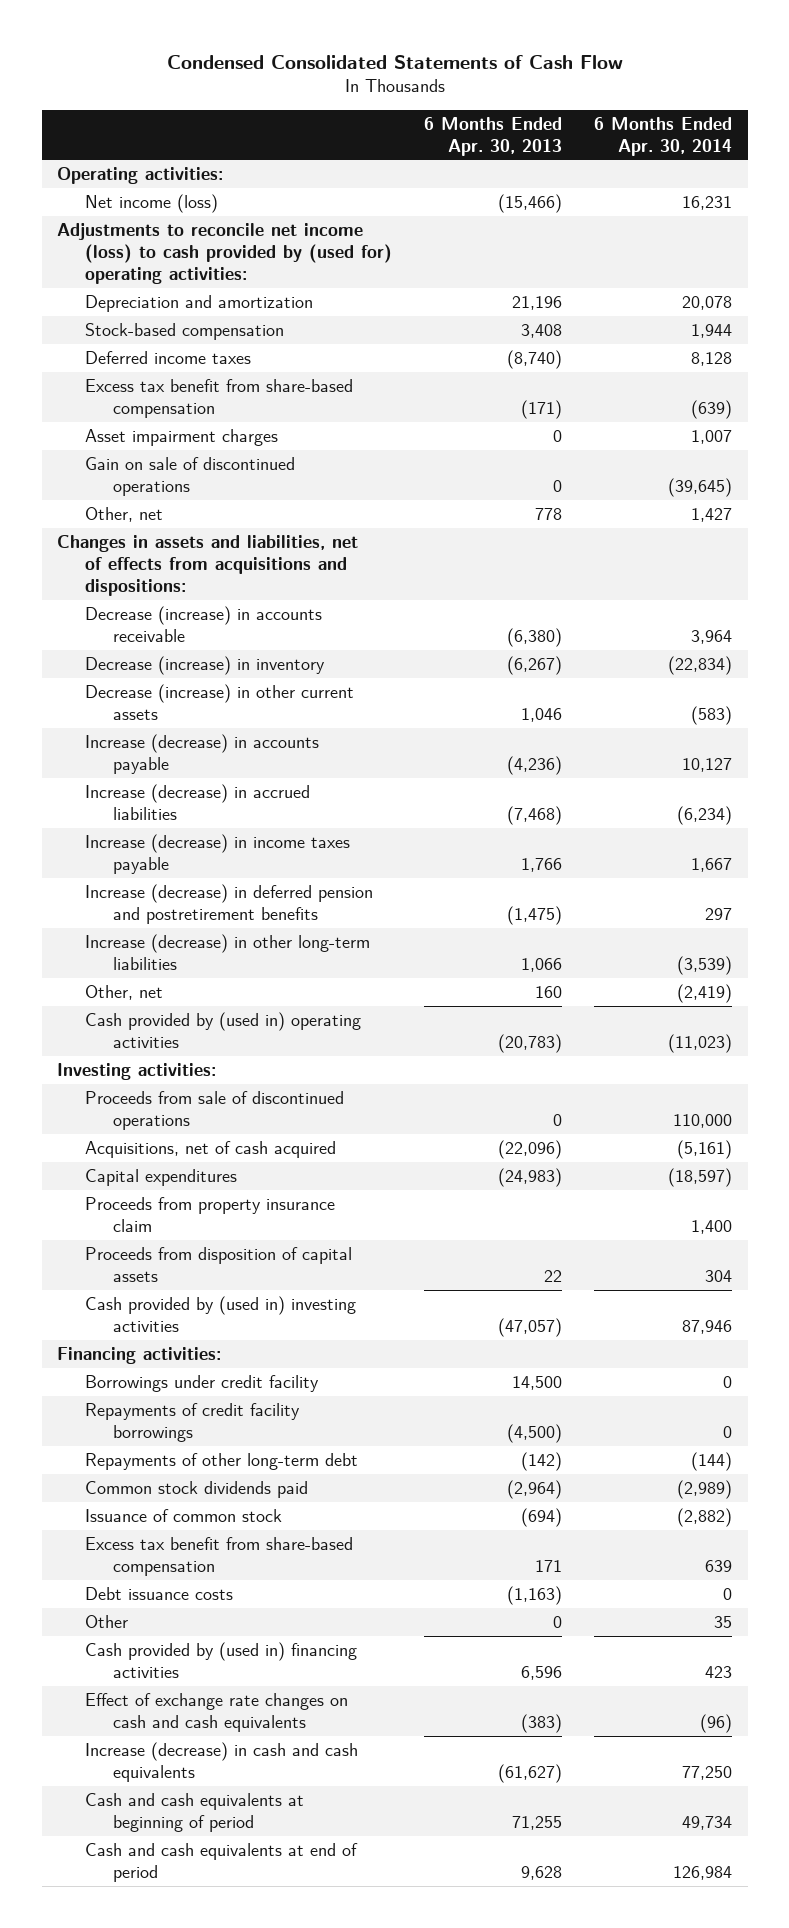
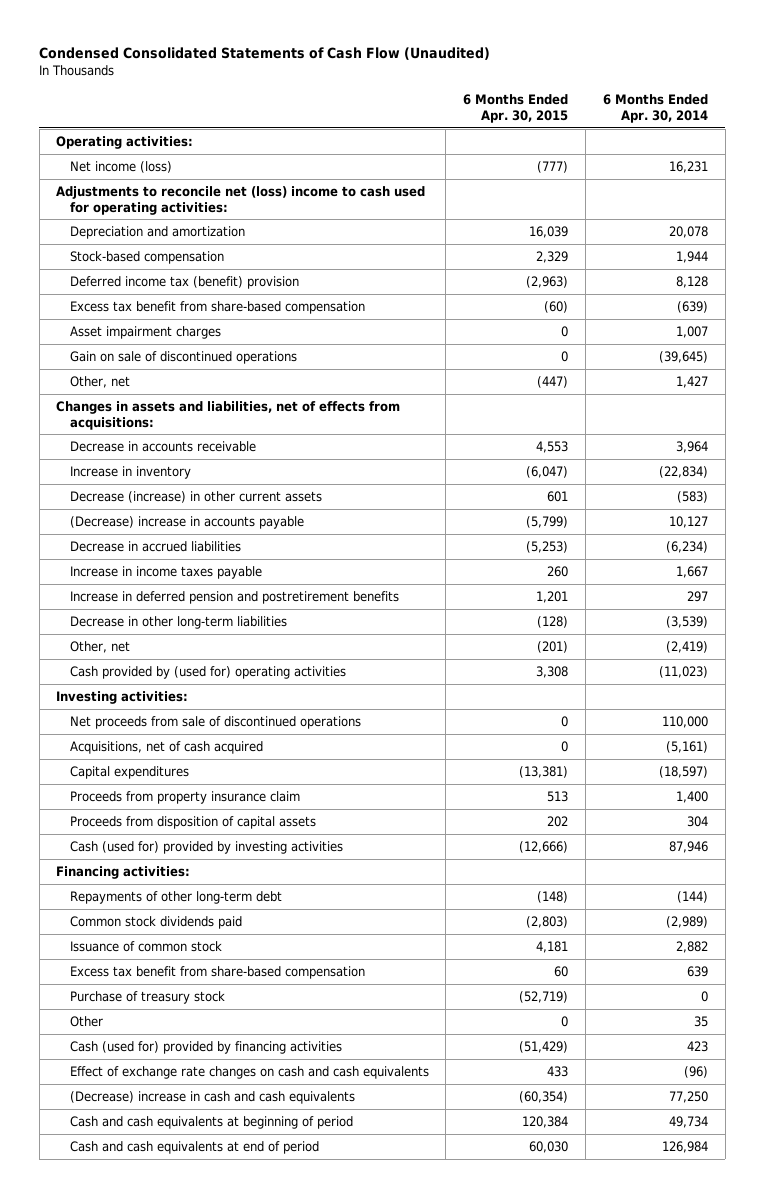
[166,54,623,69] Condensed Consolidated Statements of Cash Flow -> [39,47,491,61] Condensed Consolidated Statements of Cash Flow (Unaudited)
[424,116,563,156] 6 Months Ended Apr. 30, 2013 -> none
none -> [463,93,569,123] 6 Months Ended Apr. 30, 2015
[57,223,393,284] Adjustments to reconcile net income (loss) to cash provided by (used for) operating activities: -> [56,185,426,215] Adjustments to reconcile net (loss) income to cash used for operating activities:
[85,351,252,365] Deferred income taxes -> [69,275,299,289] Deferred income tax (benefit) provision
[57,535,359,596] Changes in assets and liabilities, net of effects from acquisitions and dispositions: -> [56,400,401,430] Changes in assets and liabilities, net of effects from acquisitions:
[85,606,323,642] Decrease (increase) in accounts receivable -> [69,440,256,452] Decrease in accounts receivable
[85,656,326,676] Decrease (increase) in inventory -> [69,465,191,479] Increase in inventory
[85,734,320,774] Increase (decrease) in accounts payable -> [69,515,304,529] (Decrease) increase in accounts payable
[85,784,311,820] Increase (decrease) in accrued liabilities -> [69,540,241,552] Decrease in accrued liabilities
[85,834,351,874] Increase (decrease) in income taxes payable -> [69,565,262,579] Increase in income taxes payable
[85,884,374,924] Increase (decrease) in deferred pension and postretirement benefits -> [69,590,399,604] Increase in deferred pension and postretirement benefits
[85,934,371,970] Increase (decrease) in other long-term liabilities -> [69,615,287,629] Decrease in other long-term liabilities
[85,1012,362,1048] Cash provided by (used in) operating activities -> [69,665,346,679] Cash provided by (used for) operating activities
[85,1091,345,1130] Proceeds from sale of discontinued operations -> [69,715,361,729] Net proceeds from sale of discontinued operations
[85,1296,357,1332] Cash provided by (used in) investing activities -> [69,840,343,854] Cash (used for) provided by investing activities
[85,1375,320,1393] Borrowings under credit facility -> none
[85,1403,301,1442] Repayments of credit facility borrowings -> none
[676,1508,732,1528] (2,882) -> [675,940,708,953] 2,882
[85,1587,234,1601] Debt issuance costs -> none
none -> [69,990,225,1004] Purchase of treasury stock
[85,1642,358,1678] Cash provided by (used in) financing activities -> [69,1040,342,1054] Cash (used for) provided by financing activities
[85,1742,359,1782] Increase (decrease) in cash and cash equivalents -> [69,1090,355,1104] (Decrease) increase in cash and cash equivalents

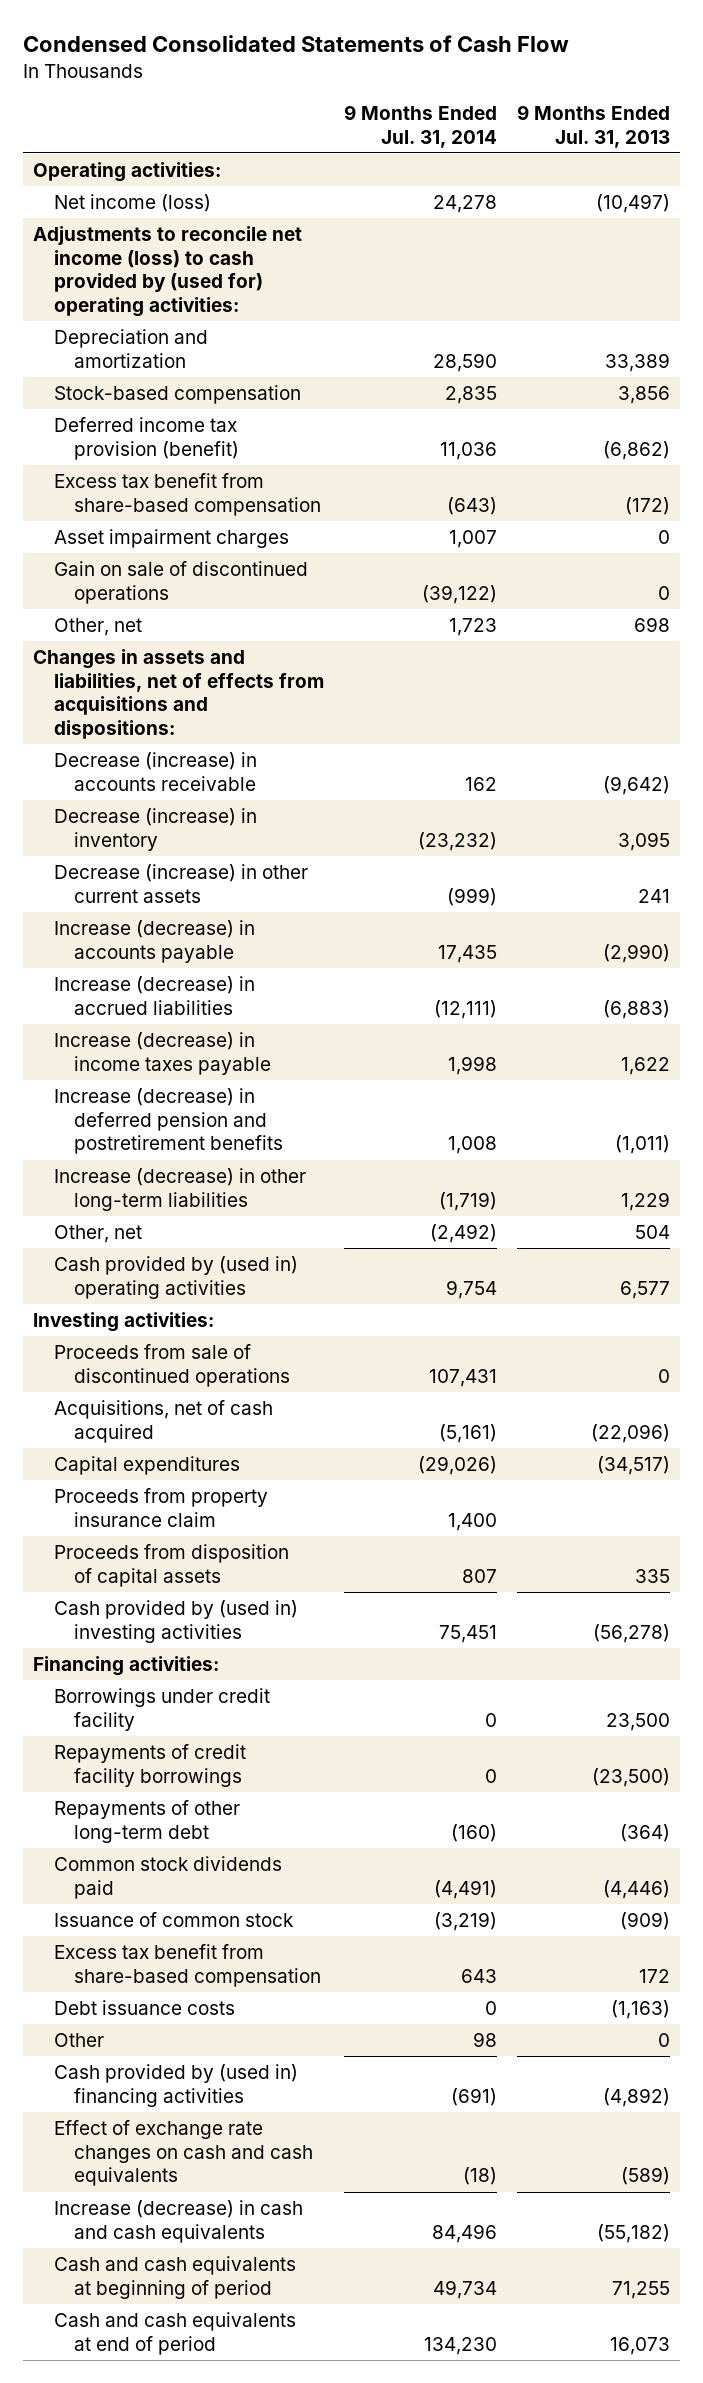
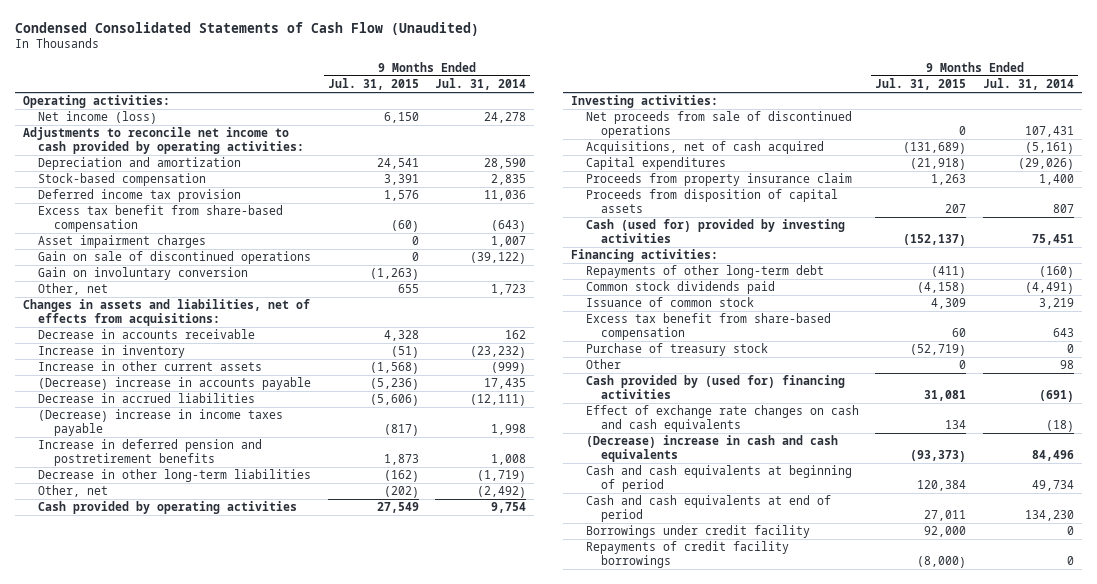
[22,35,569,53] Condensed Consolidated Statements of Cash Flow -> [15,21,480,36] Condensed Consolidated Statements of Cash Flow (Unaudited)
[516,104,670,148] 9 Months Ended Jul. 31, 2013 -> none
none -> [327,78,419,91] Jul. 31, 2015
[32,226,302,318] Adjustments to reconcile net income (loss) to cash provided by (used for) operating activities: -> [23,127,305,154] Adjustments to reconcile net income to cash provided by operating activities:
[53,417,240,460] Deferred income tax provision (benefit) -> [38,189,242,203] Deferred income tax provision
none -> [38,267,249,281] Gain on involuntary conversion
[32,649,324,740] Changes in assets and liabilities, net of effects from acquisitions and dispositions: -> [23,299,311,326] Changes in assets and liabilities, net of effects from acquisitions:
[53,752,257,791] Decrease (increase) in accounts receivable -> [38,329,256,340] Decrease in accounts receivable
[53,808,257,851] Decrease (increase) in inventory -> [38,345,186,359] Increase in inventory
[53,864,308,903] Decrease (increase) in other current assets -> [38,361,263,372] Increase in other current assets
[53,920,255,963] Increase (decrease) in accounts payable -> [38,377,312,391] (Decrease) increase in accounts payable
[53,976,255,1015] Increase (decrease) in accrued liabilities -> [38,393,256,404] Decrease in accrued liabilities
[53,1032,272,1075] Increase (decrease) in income taxes payable -> [38,409,284,436] (Decrease) increase in income taxes payable
[53,1088,284,1155] Increase (decrease) in deferred pension and postretirement benefits -> [38,439,263,466] Increase in deferred pension and postretirement benefits
[53,1168,306,1211] Increase (decrease) in other long-term liabilities -> [38,469,312,483] Decrease in other long-term liabilities
[53,1256,298,1299] Cash provided by (used in) operating activities -> [38,501,298,515] Cash provided by operating activities
[53,1344,291,1387] Proceeds from sale of discontinued operations -> [586,111,853,138] Net proceeds from sale of discontinued operations
[53,1600,298,1643] Cash provided by (used in) investing activities -> [586,219,846,243] Cash (used for) provided by investing activities
[433,1912,497,1932] (3,219) -> [1038,298,1074,310] 3,219
[53,2000,235,2016] Debt issuance costs -> none
none -> [586,343,769,357] Purchase of treasury stock
[53,2064,298,2107] Cash provided by (used in) financing activities -> [586,375,846,399] Cash provided by (used for) financing activities
[53,2200,303,2243] Increase (decrease) in cash and cash equivalents -> [586,435,839,462] (Decrease) increase in cash and cash equivalents
[53,1688,270,1731] Borrowings under credit facility -> [586,525,811,539] Borrowings under credit facility
[53,1744,246,1787] Repayments of credit facility borrowings -> [586,541,790,568] Repayments of credit facility borrowings

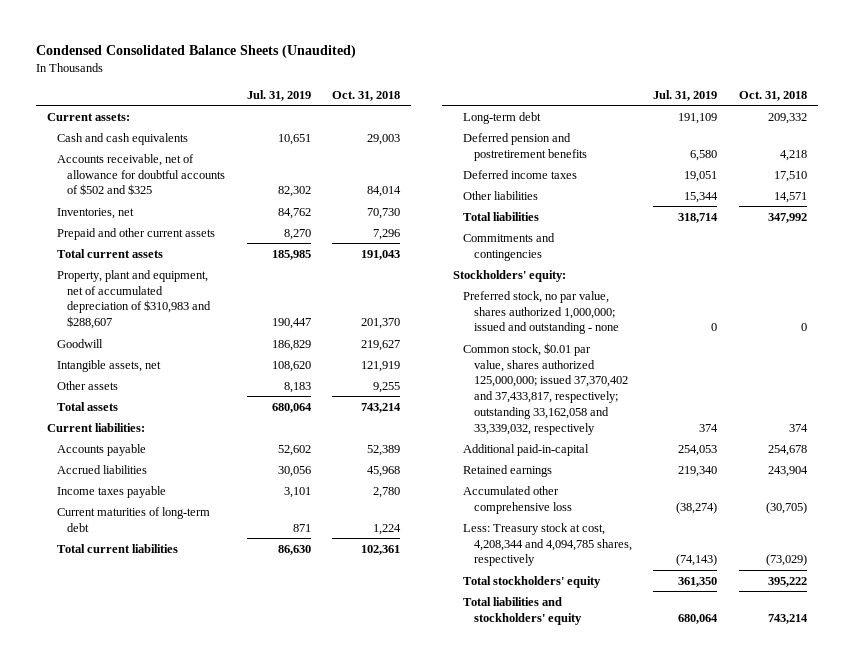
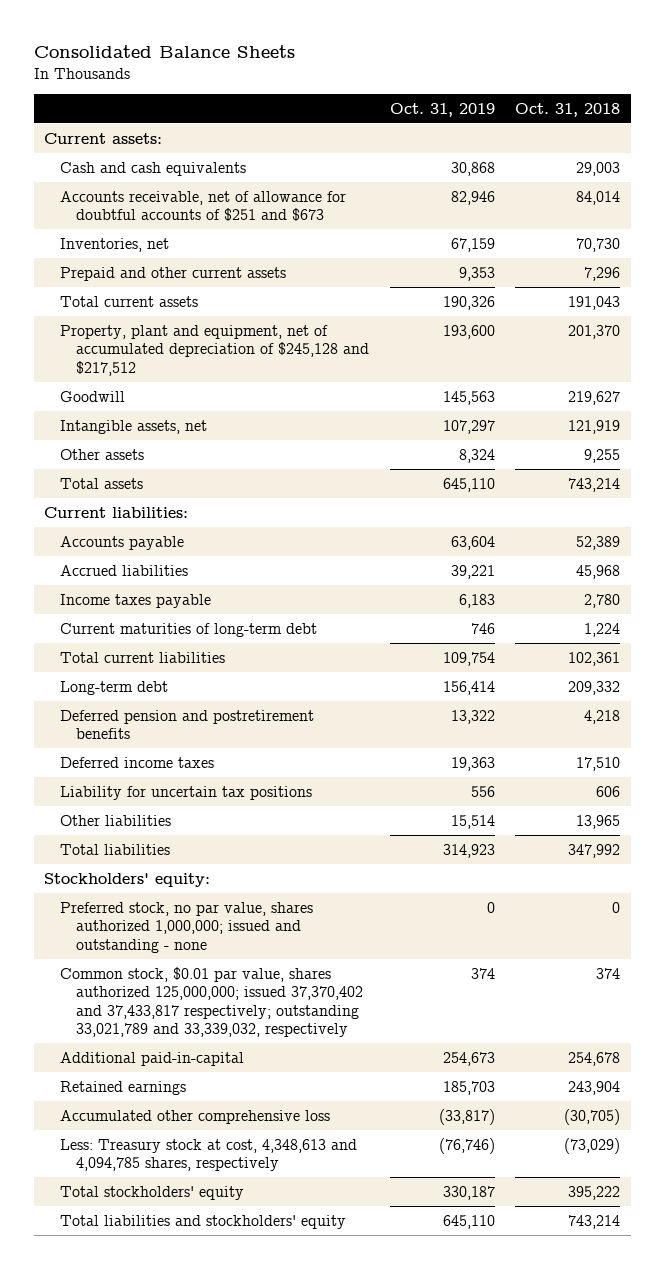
[35,44,356,58] Condensed Consolidated Balance Sheets (Unaudited) -> [34,44,296,58] Consolidated Balance Sheets
[246,89,311,101] Jul. 31, 2019 -> none
none -> [389,102,495,117] Oct. 31, 2019
[56,153,225,196] Accounts receivable, net of allowance for doubtful accounts of $502 and $325 -> [60,190,347,222] Accounts receivable, net of allowance for doubtful accounts of $251 and $673
[56,269,211,330] Property, plant and equipment, net of accumulated depreciation of $310,983 and $288,607 -> [60,324,369,376] Property, plant and equipment, net of accumulated depreciation of $245,128 and $217,512
none -> [60,785,313,800] Liability for uncertain tax positions
[774,191,808,203] 14,571 -> [576,814,621,829] 13,965
[463,232,556,261] Commitments and contingencies -> none
[463,342,628,435] Common stock, $0.01 par value, shares authorized 125,000,000; issued 37,370,402 and 37,433,817, respectively; outstanding 33,162,058 and 33,339,032, respectively -> [60,966,363,1038] Common stock, $0.01 par value, shares authorized 125,000,000; issued 37,370,402 and 37,433,817 respectively; outstanding 33,021,789 and 33,339,032, respectively
[463,522,632,567] Less: Treasury stock at cost, 4,208,344 and 4,094,785 shares, respectively -> [60,1138,358,1172] Less: Treasury stock at cost, 4,348,613 and 4,094,785 shares, respectively

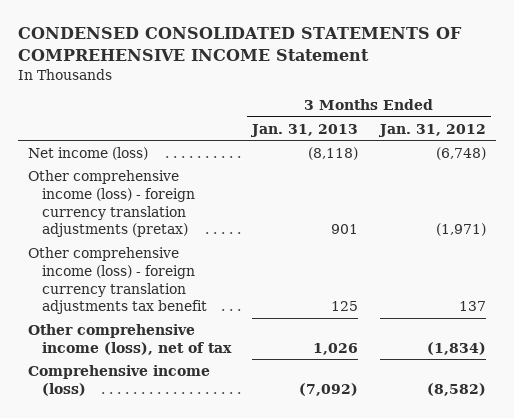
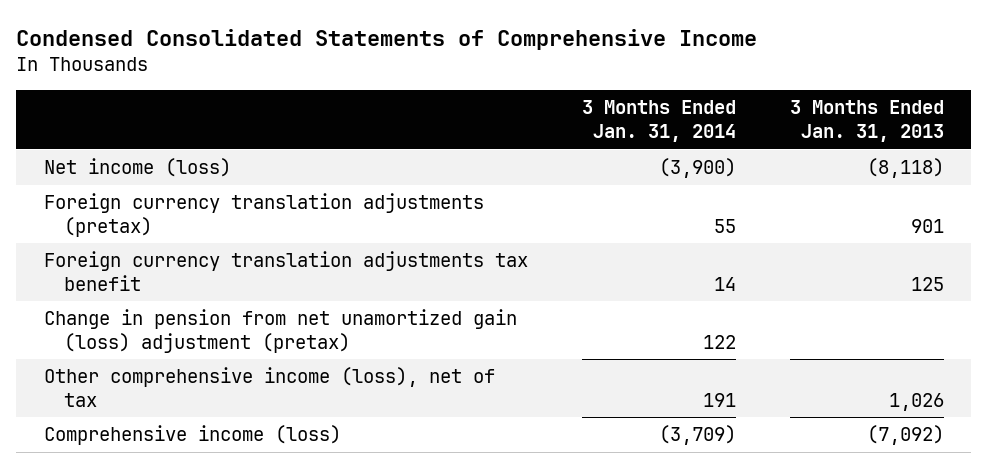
[17,27,462,61] CONDENSED CONSOLIDATED STATEMENTS OF COMPREHENSIVE INCOME Statement -> [16,28,758,50] Condensed Consolidated Statements of Comprehensive Income
[377,123,486,137] Jan. 31, 2012 -> none
none -> [581,100,736,143] 3 Months Ended Jan. 31, 2014
[28,169,195,238] Other comprehensive income (loss) - foreign currency translation adjustments (pretax) -> [43,193,484,237] Foreign currency translation adjustments (pretax)
[28,246,207,315] Other comprehensive income (loss) - foreign currency translation adjustments tax benefit -> [43,251,528,291] Foreign currency translation adjustments tax benefit
none -> [43,309,517,353] Change in pension from net unamortized gain (loss) adjustment (pretax)

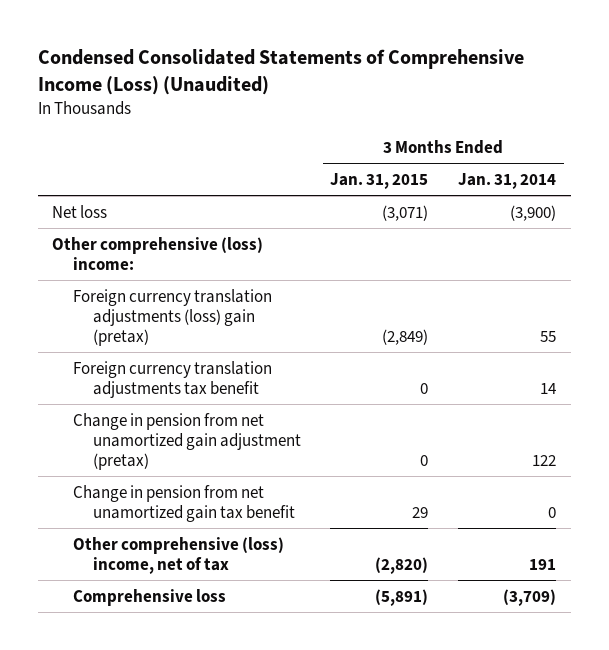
[16,28,758,50] Condensed Consolidated Statements of Comprehensive Income -> [37,49,524,95] Condensed Consolidated Statements of Comprehensive Income (Loss) (Unaudited)
[790,100,945,143] 3 Months Ended Jan. 31, 2013 -> none
none -> [330,173,429,190] Jan. 31, 2015
[43,158,231,178] Net income (loss) -> [52,204,108,218] Net loss
none -> [52,236,264,270] Other comprehensive (loss) income:
[43,193,484,237] Foreign currency translation adjustments (pretax) -> [72,288,272,346] Foreign currency translation adjustments (loss) gain (pretax)
[43,309,517,353] Change in pension from net unamortized gain (loss) adjustment (pretax) -> [72,412,301,470] Change in pension from net unamortized gain adjustment (pretax)
none -> [72,484,295,522] Change in pension from net unamortized gain tax benefit
[43,367,495,407] Other comprehensive income (loss), net of tax -> [72,536,284,574] Other comprehensive (loss) income, net of tax
[43,425,341,446] Comprehensive income (loss) -> [72,588,226,606] Comprehensive loss

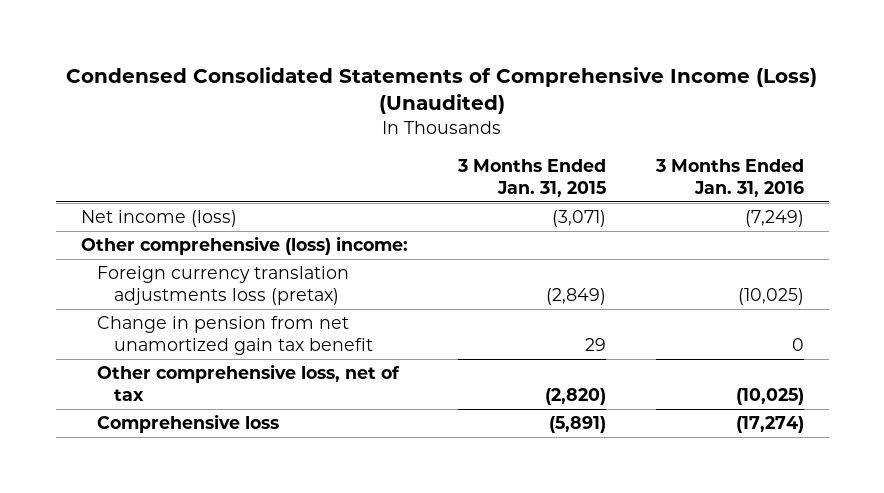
[458,173,557,190] Jan. 31, 2014 -> none
none -> [654,158,804,197] 3 Months Ended Jan. 31, 2016
[52,204,108,218] Net loss -> [80,210,237,228] Net income (loss)
[72,360,272,398] Foreign currency translation adjustments tax benefit -> none
[72,412,301,470] Change in pension from net unamortized gain adjustment (pretax) -> none
[72,288,272,346] Foreign currency translation adjustments (loss) gain (pretax) -> [97,266,350,306] Foreign currency translation adjustments loss (pretax)
[72,536,284,574] Other comprehensive (loss) income, net of tax -> [97,364,401,402] Other comprehensive loss, net of tax

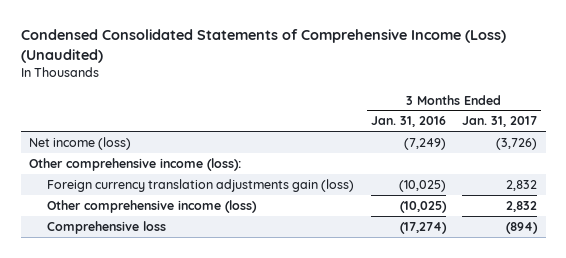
[456,158,606,197] 3 Months Ended Jan. 31, 2015 -> none
none -> [462,116,538,128] Jan. 31, 2017
[97,316,373,356] Change in pension from net unamortized gain tax benefit -> none
[80,236,408,256] Other comprehensive (loss) income: -> [28,157,241,171] Other comprehensive income (loss):
[97,266,350,306] Foreign currency translation adjustments loss (pretax) -> [47,178,355,192] Foreign currency translation adjustments gain (loss)
[97,364,401,402] Other comprehensive loss, net of tax -> [47,199,258,213] Other comprehensive income (loss)

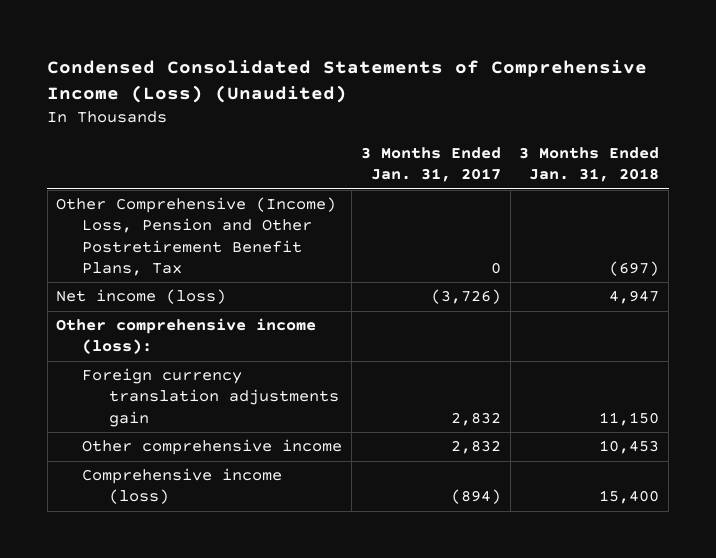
[370,116,446,128] Jan. 31, 2016 -> none
none -> [519,147,660,183] 3 Months Ended Jan. 31, 2018
none -> [56,197,337,276] Other Comprehensive (Income) Loss, Pension and Other Postretirement Benefit Plans, Tax
[47,178,355,192] Foreign currency translation adjustments gain (loss) -> [82,368,339,427] Foreign currency translation adjustments gain
[47,199,258,213] Other comprehensive income (loss) -> [82,439,343,456] Other comprehensive income
[47,220,167,234] Comprehensive loss -> [82,468,283,505] Comprehensive income (loss)

